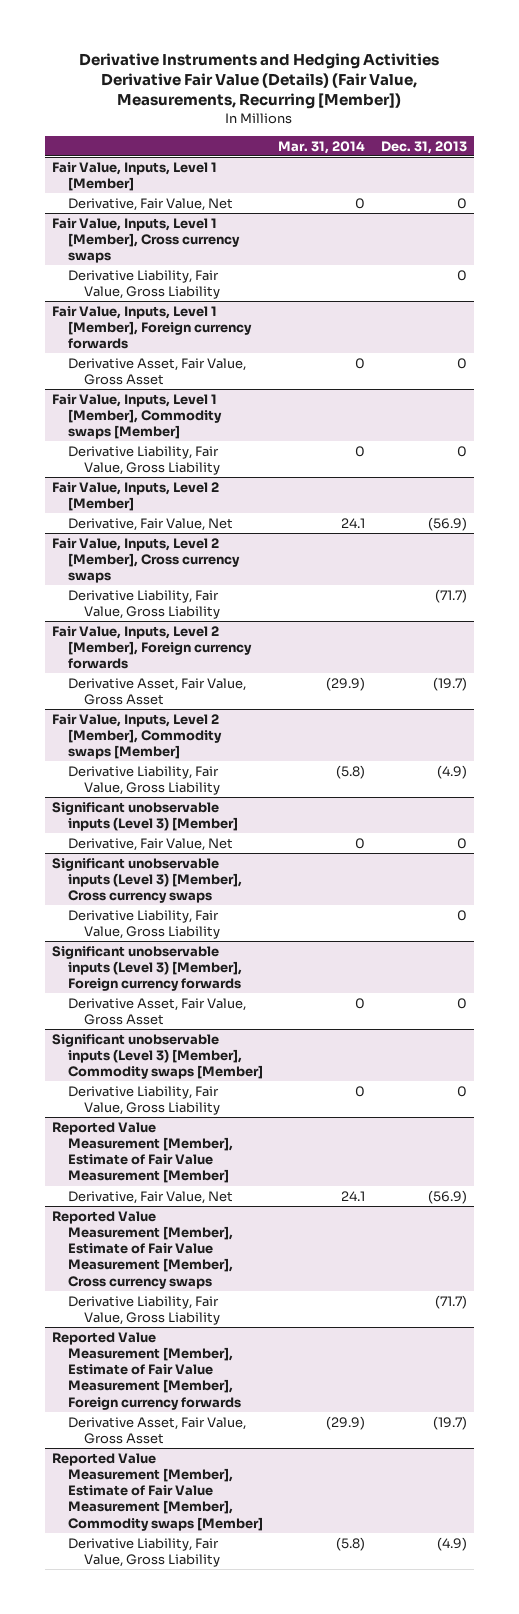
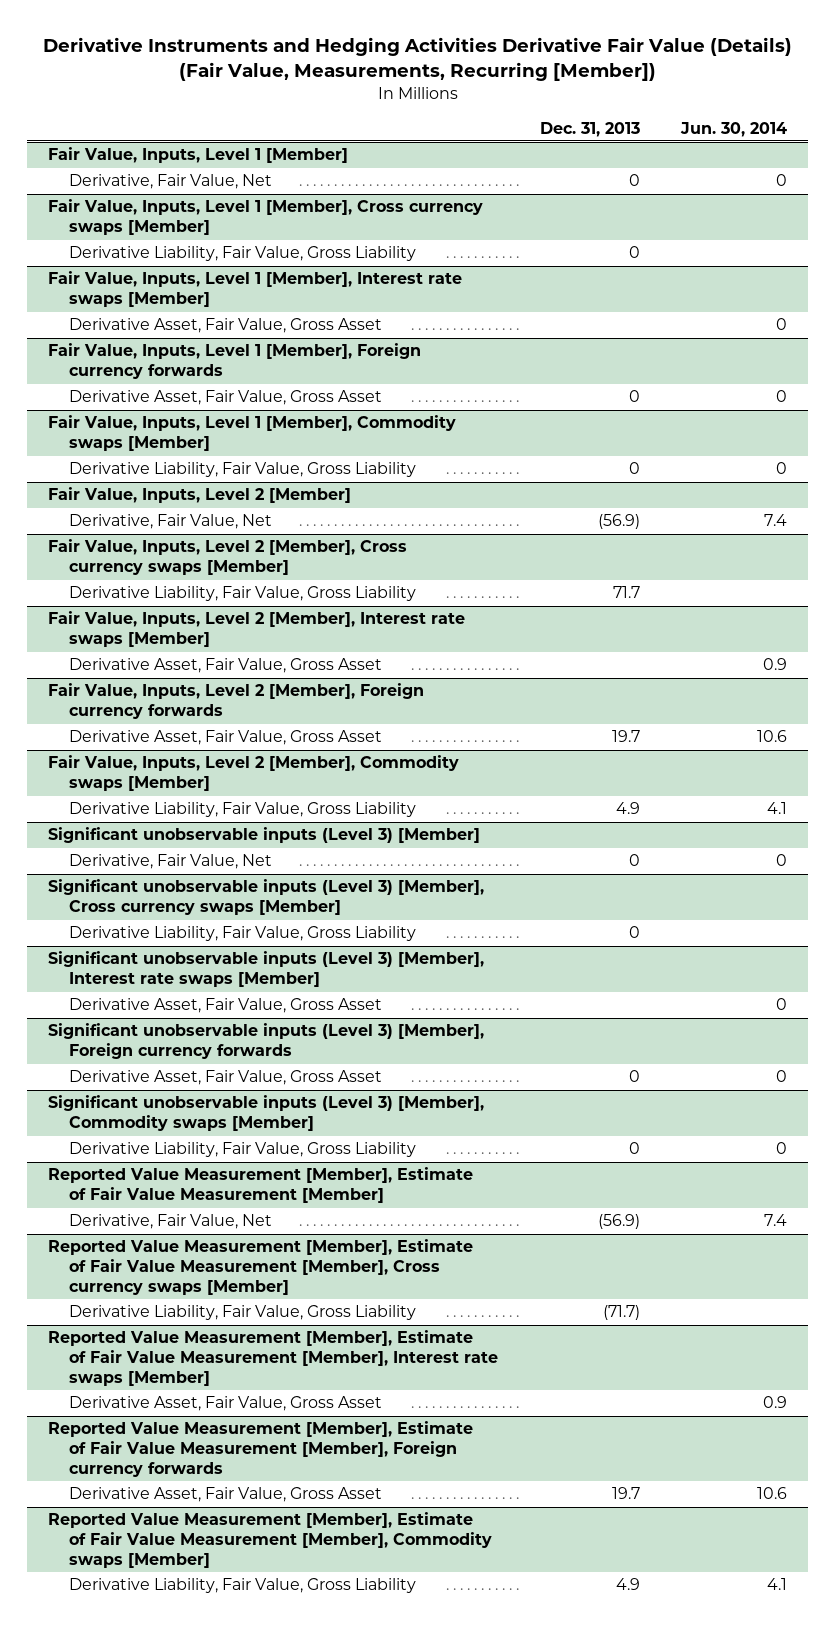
[278,140,366,154] Mar. 31, 2014 -> none
none -> [680,121,788,137] Jun. 30, 2014
[52,217,241,264] Fair Value, Inputs, Level 1 [Member], Cross currency swaps -> [47,199,483,236] Fair Value, Inputs, Level 1 [Member], Cross currency swaps [Member]
none -> [47,271,462,308] Fair Value, Inputs, Level 1 [Member], Interest rate swaps [Member]
none -> [69,318,383,334] Derivative Asset, Fair Value, Gross Asset
[52,537,241,584] Fair Value, Inputs, Level 2 [Member], Cross currency swaps -> [47,539,407,576] Fair Value, Inputs, Level 2 [Member], Cross currency swaps [Member]
[434,588,467,603] (71.7) -> [612,586,640,599] 71.7
none -> [47,611,465,648] Fair Value, Inputs, Level 2 [Member], Interest rate swaps [Member]
none -> [69,658,383,674] Derivative Asset, Fair Value, Gross Asset
[432,676,467,691] (19.7) -> [611,730,640,743] 19.7
[436,764,467,779] (4.9) -> [615,802,640,815] 4.9
[52,857,243,904] Significant unobservable inputs (Level 3) [Member], Cross currency swaps -> [47,879,484,916] Significant unobservable inputs (Level 3) [Member], Cross currency swaps [Member]
none -> [47,951,484,988] Significant unobservable inputs (Level 3) [Member], Interest rate swaps [Member]
none -> [69,998,383,1014] Derivative Asset, Fair Value, Gross Asset
[52,1210,234,1289] Reported Value Measurement [Member], Estimate of Fair Value Measurement [Member], Cross currency swaps -> [47,1239,473,1296] Reported Value Measurement [Member], Estimate of Fair Value Measurement [Member], Cross currency swaps [Member]
none -> [47,1330,499,1387] Reported Value Measurement [Member], Estimate of Fair Value Measurement [Member], Interest rate swaps [Member]
none -> [69,1396,383,1412] Derivative Asset, Fair Value, Gross Asset
[432,1415,467,1430] (19.7) -> [611,1487,640,1500] 19.7
[436,1536,467,1551] (4.9) -> [615,1578,640,1591] 4.9

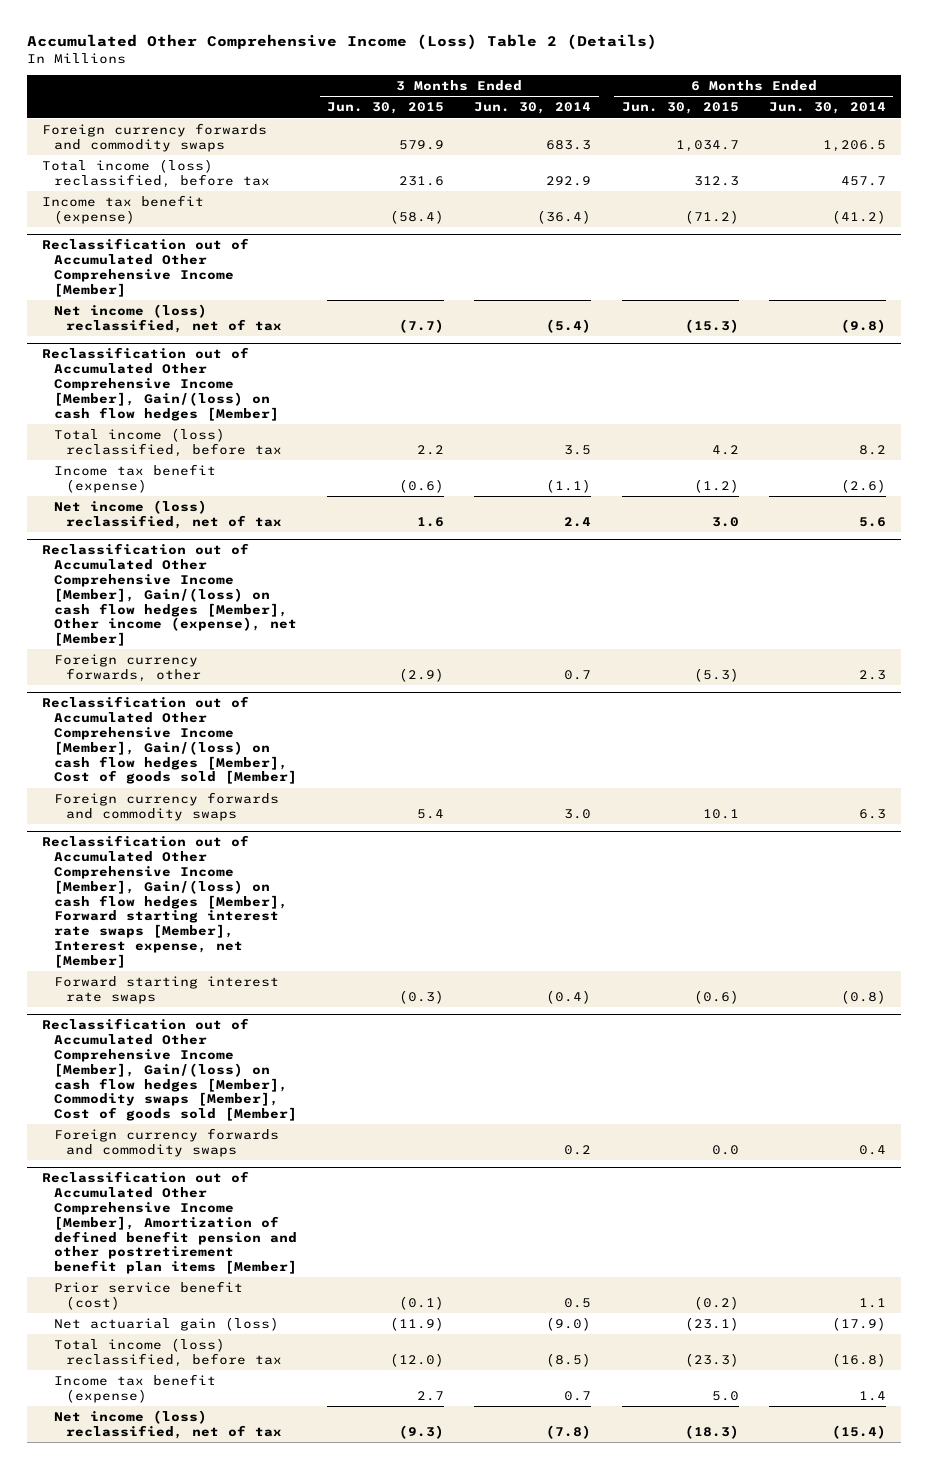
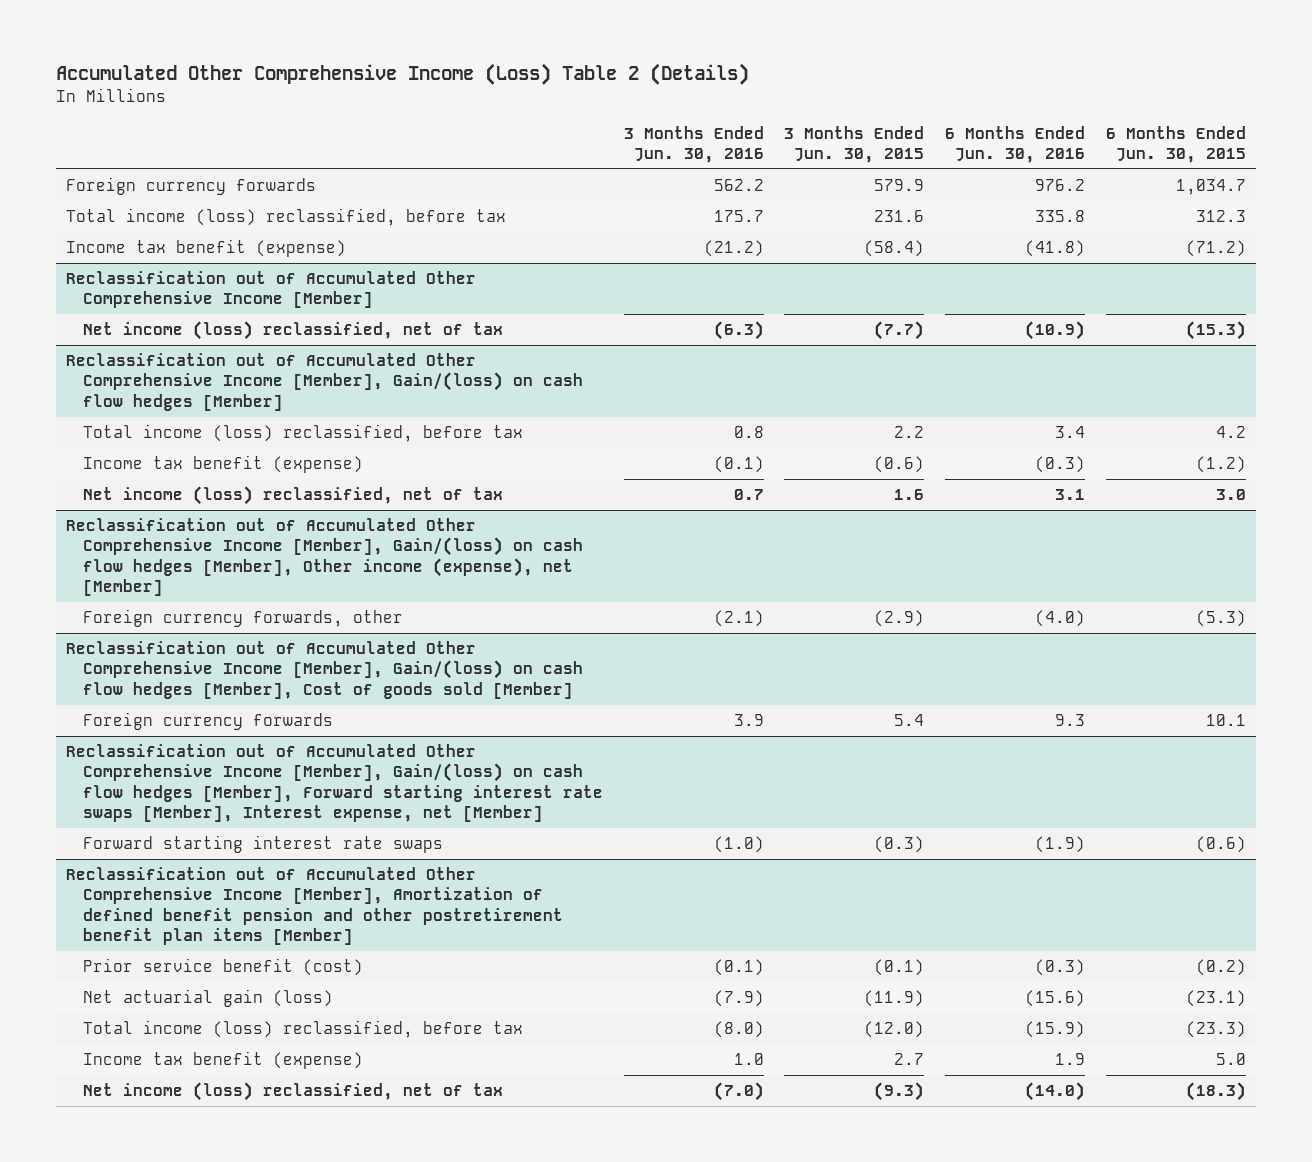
[474,102,592,115] Jun. 30, 2014 -> none
[768,102,886,115] Jun. 30, 2014 -> none
none -> [623,125,764,164] 3 Months Ended Jun. 30, 2016
none -> [945,125,1086,164] 6 Months Ended Jun. 30, 2016
[42,122,268,152] Foreign currency forwards and commodity swaps -> [66,176,317,195] Foreign currency forwards
[54,791,280,821] Foreign currency forwards and commodity swaps -> [82,711,333,730] Foreign currency forwards
[42,1018,298,1122] Reclassification out of Accumulated Other Comprehensive Income [Member], Gain/(loss) on cash flow hedges [Member], Commodity swaps [Member], Cost of goods sold [Member] -> none
[54,1127,280,1157] Foreign currency forwards and commodity swaps -> none

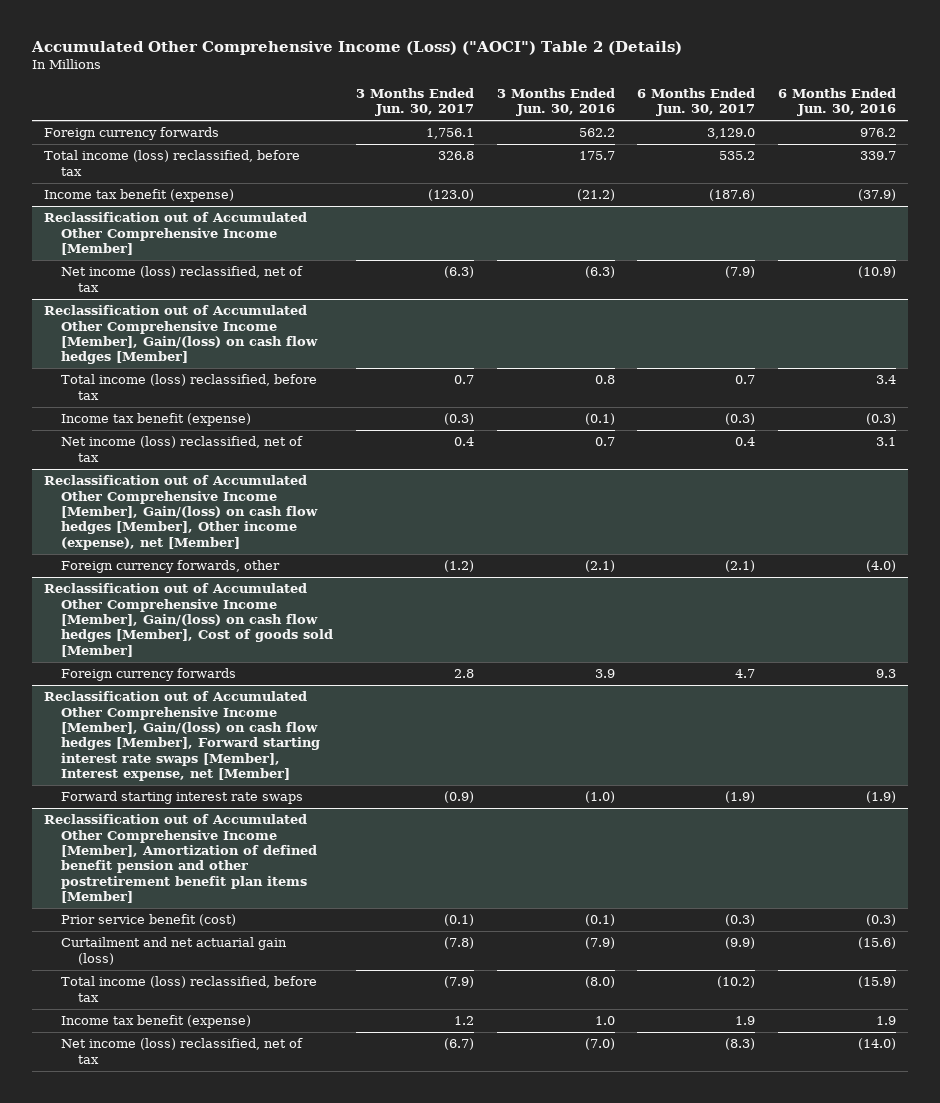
[55,63,749,86] Accumulated Other Comprehensive Income (Loss) Table 2 (Details) -> [31,41,683,56] Accumulated Other Comprehensive Income (Loss) ("AOCI") Table 2 (Details)
[784,125,925,164] 3 Months Ended Jun. 30, 2015 -> none
[1105,125,1246,164] 6 Months Ended Jun. 30, 2015 -> none
none -> [355,87,474,117] 3 Months Ended Jun. 30, 2017
none -> [637,87,756,117] 6 Months Ended Jun. 30, 2017
[1035,209,1086,222] 335.8 -> [860,151,897,161] 339.7
[1025,239,1086,257] (41.8) -> [858,189,897,202] (37.9)
[82,988,333,1007] Net actuarial gain (loss) -> [60,937,287,965] Curtailment and net actuarial gain (loss)

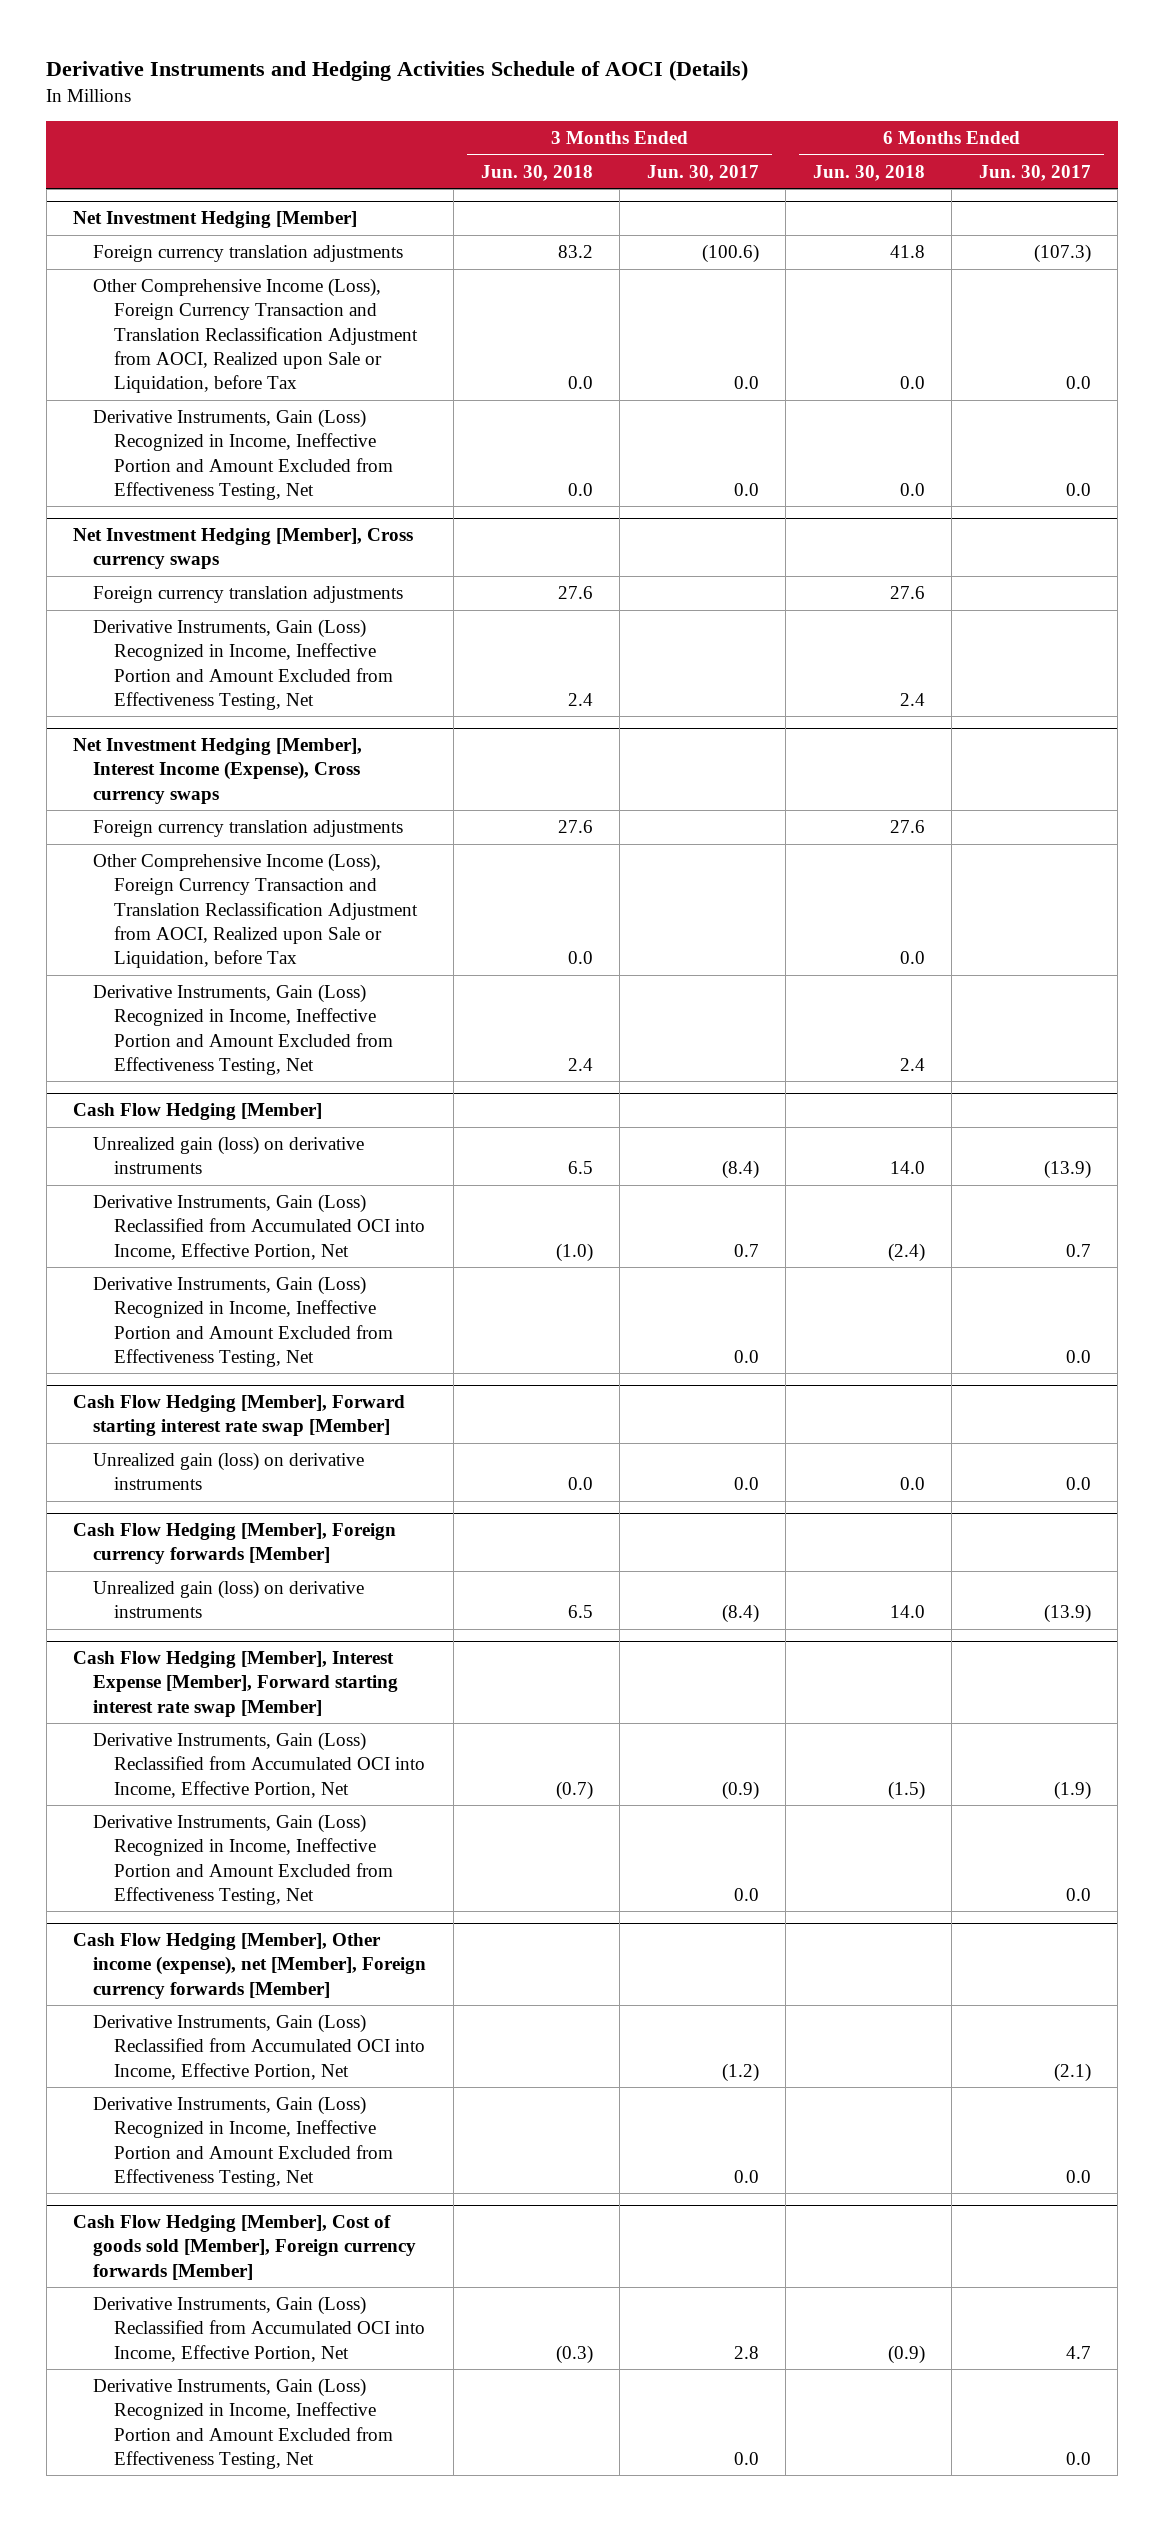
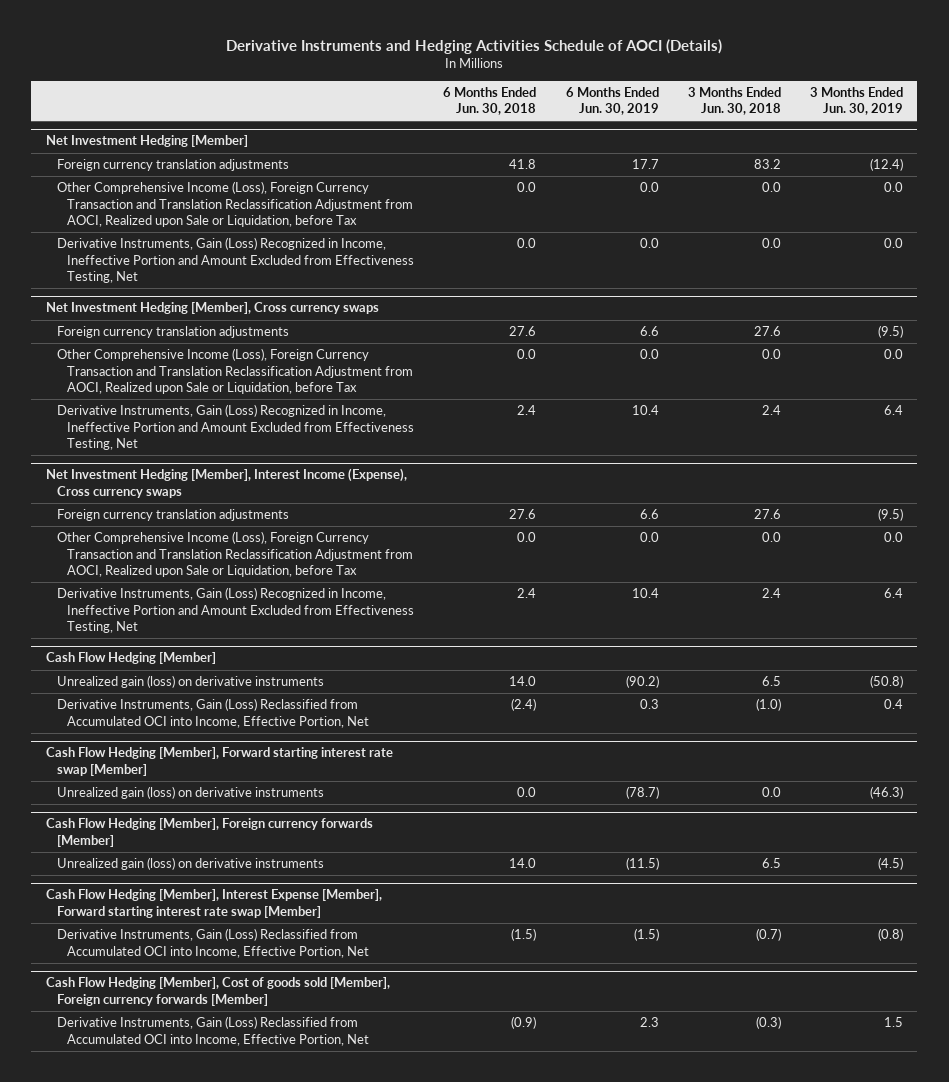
[646,164,759,181] Jun. 30, 2017 -> none
[978,164,1091,181] Jun. 30, 2017 -> none
none -> [565,86,659,116] 6 Months Ended Jun. 30, 2019
none -> [809,86,903,116] 3 Months Ended Jun. 30, 2019
none -> [56,348,414,394] Other Comprehensive Income (Loss), Foreign Currency Transaction and Translation Reclassification Adjustment from AOCI, Realized upon Sale or Liquidation, before Tax
[93,1276,393,1367] Derivative Instruments, Gain (Loss) Recognized in Income, Ineffective Portion and Amount Excluded from Effectiveness Testing, Net -> none
[93,1814,393,1905] Derivative Instruments, Gain (Loss) Recognized in Income, Ineffective Portion and Amount Excluded from Effectiveness Testing, Net -> none
[73,1933,427,1999] Cash Flow Hedging [Member], Other income (expense), net [Member], Foreign currency forwards [Member] -> none
[93,2014,425,2080] Derivative Instruments, Gain (Loss) Reclassified from Accumulated OCI into Income, Effective Portion, Net -> none
[93,2096,393,2187] Derivative Instruments, Gain (Loss) Recognized in Income, Ineffective Portion and Amount Excluded from Effectiveness Testing, Net -> none
[93,2378,393,2469] Derivative Instruments, Gain (Loss) Recognized in Income, Ineffective Portion and Amount Excluded from Effectiveness Testing, Net -> none

